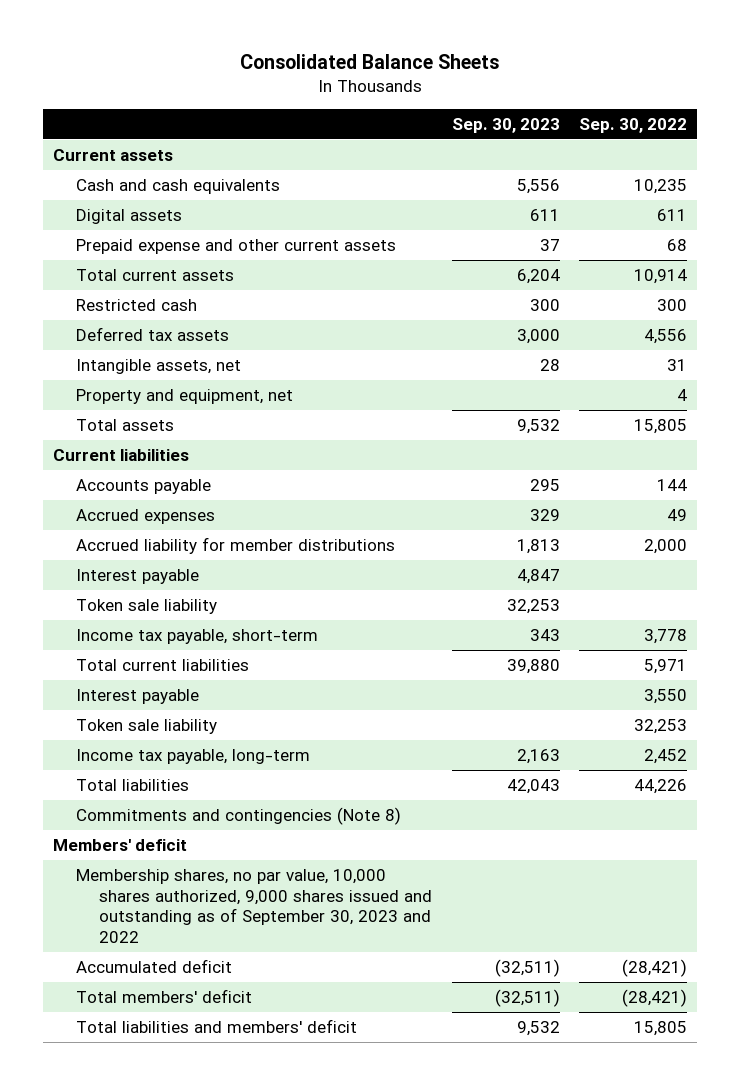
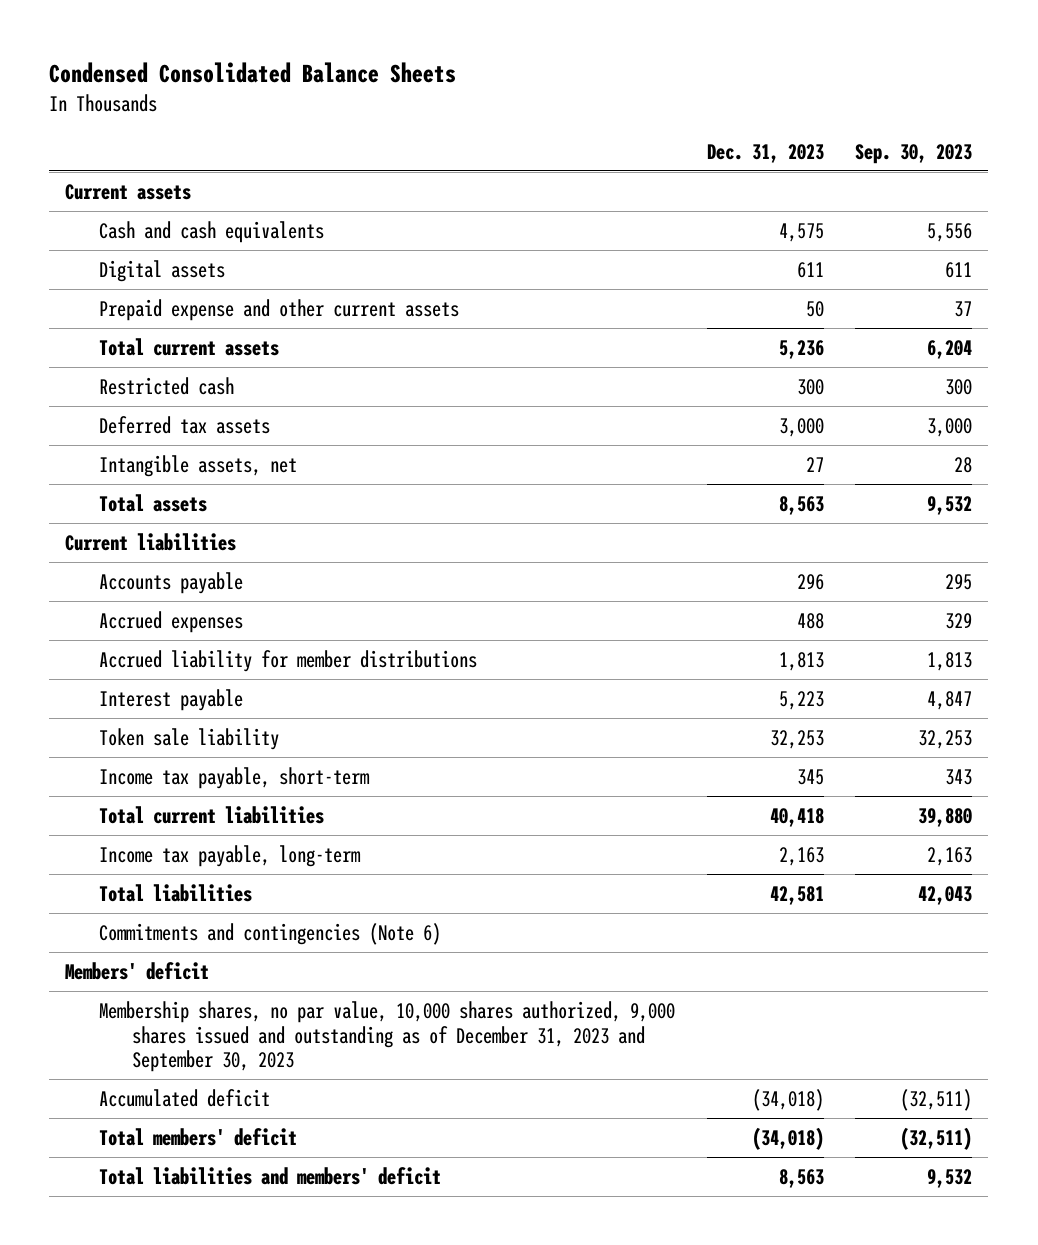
[239,54,499,70] Consolidated Balance Sheets -> [49,62,457,84] Condensed Consolidated Balance Sheets
[579,117,688,133] Sep. 30, 2022 -> none
none -> [706,143,824,163] Dec. 31, 2023
[75,388,293,404] Property and equipment, net -> none
[75,688,199,704] Interest payable -> none
[75,718,217,734] Token sale liability -> none
[75,806,401,825] Commitments and contingencies (Note 8) -> [98,922,441,945] Commitments and contingencies (Note 6)
[75,868,433,943] Membership shares, no par value, 10,000 shares authorized, 9,000 shares issued and outstanding as of September 30, 2023 and 2022 -> [98,1000,675,1073] Membership shares, no par value, 10,000 shares authorized, 9,000 shares issued and outstanding as of December 31, 2023 and September 30, 2023

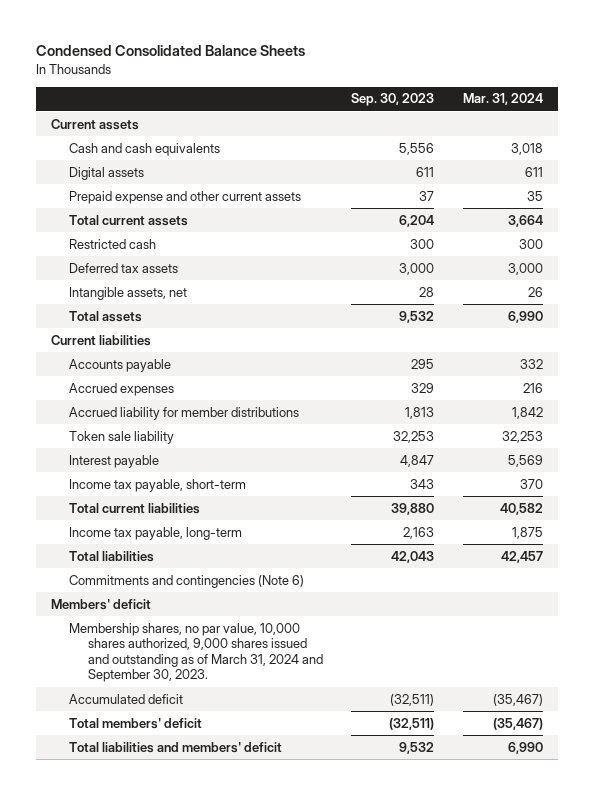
[706,143,824,163] Dec. 31, 2023 -> none
none -> [463,93,544,106] Mar. 31, 2024
[98,688,243,711] Interest payable -> [69,454,160,468] Interest payable
[98,1000,675,1073] Membership shares, no par value, 10,000 shares authorized, 9,000 shares issued and outstanding as of December 31, 2023 and September 30, 2023 -> [69,622,323,683] Membership shares, no par value, 10,000 shares authorized, 9,000 shares issued and outstanding as of March 31, 2024 and September 30, 2023.

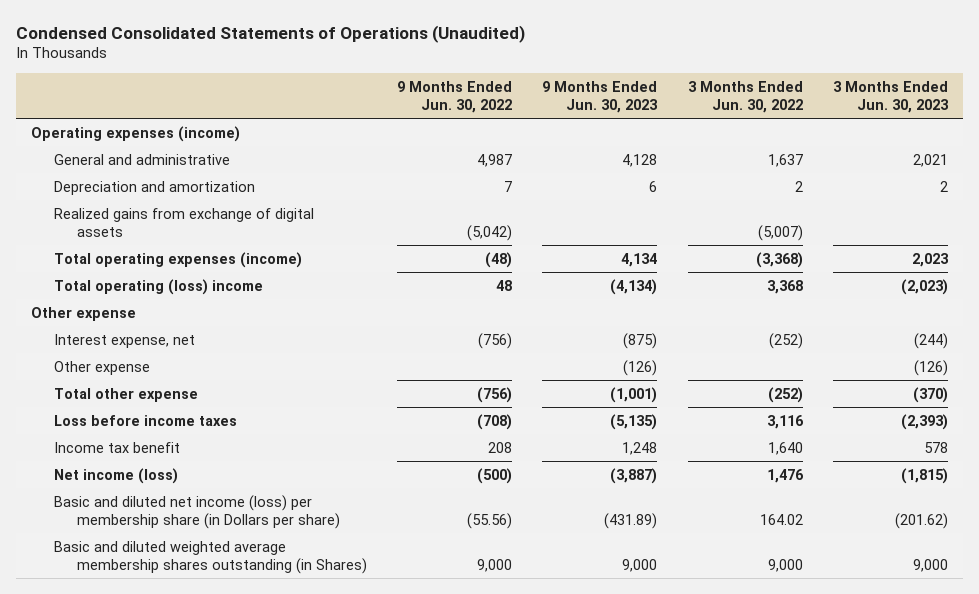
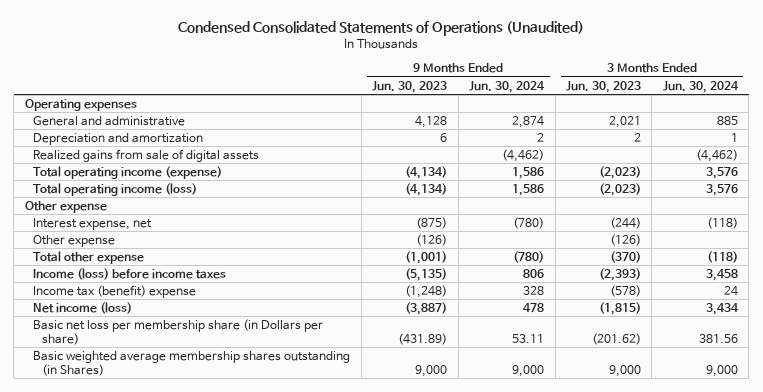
[397,80,513,114] 9 Months Ended Jun. 30, 2022 -> none
[687,80,803,114] 3 Months Ended Jun. 30, 2022 -> none
none -> [469,80,546,93] Jun. 30, 2024
none -> [662,80,739,93] Jun. 30, 2024
[30,125,240,142] Operating expenses (income) -> [24,98,137,111] Operating expenses
[53,207,314,238] Realized gains from exchange of digital assets -> [33,148,260,162] Realized gains from sale of digital assets
[53,251,302,268] Total operating expenses (income) -> [33,165,223,179] Total operating income (expense)
[621,252,658,267] 4,134 -> [405,165,448,179] (4,134)
[912,252,950,267] 2,023 -> [599,165,642,179] (2,023)
[53,278,263,295] Total operating (loss) income -> [33,182,198,196] Total operating income (loss)
[53,414,237,426] Loss before income taxes -> [33,267,227,280] Income (loss) before income taxes
[53,441,180,453] Income tax benefit -> [33,284,197,298] Income tax (benefit) expense
[622,441,658,455] 1,248 -> [405,284,448,298] (1,248)
[924,441,949,453] 578 -> [610,284,642,297] (578)
[53,494,340,530] Basic and diluted net income (loss) per membership share (in Dollars per share) -> [33,318,324,345] Basic net loss per membership share (in Dollars per share)
[53,540,367,575] Basic and diluted weighted average membership shares outstanding (in Shares) -> [33,350,351,376] Basic weighted average membership shares outstanding (in Shares)

